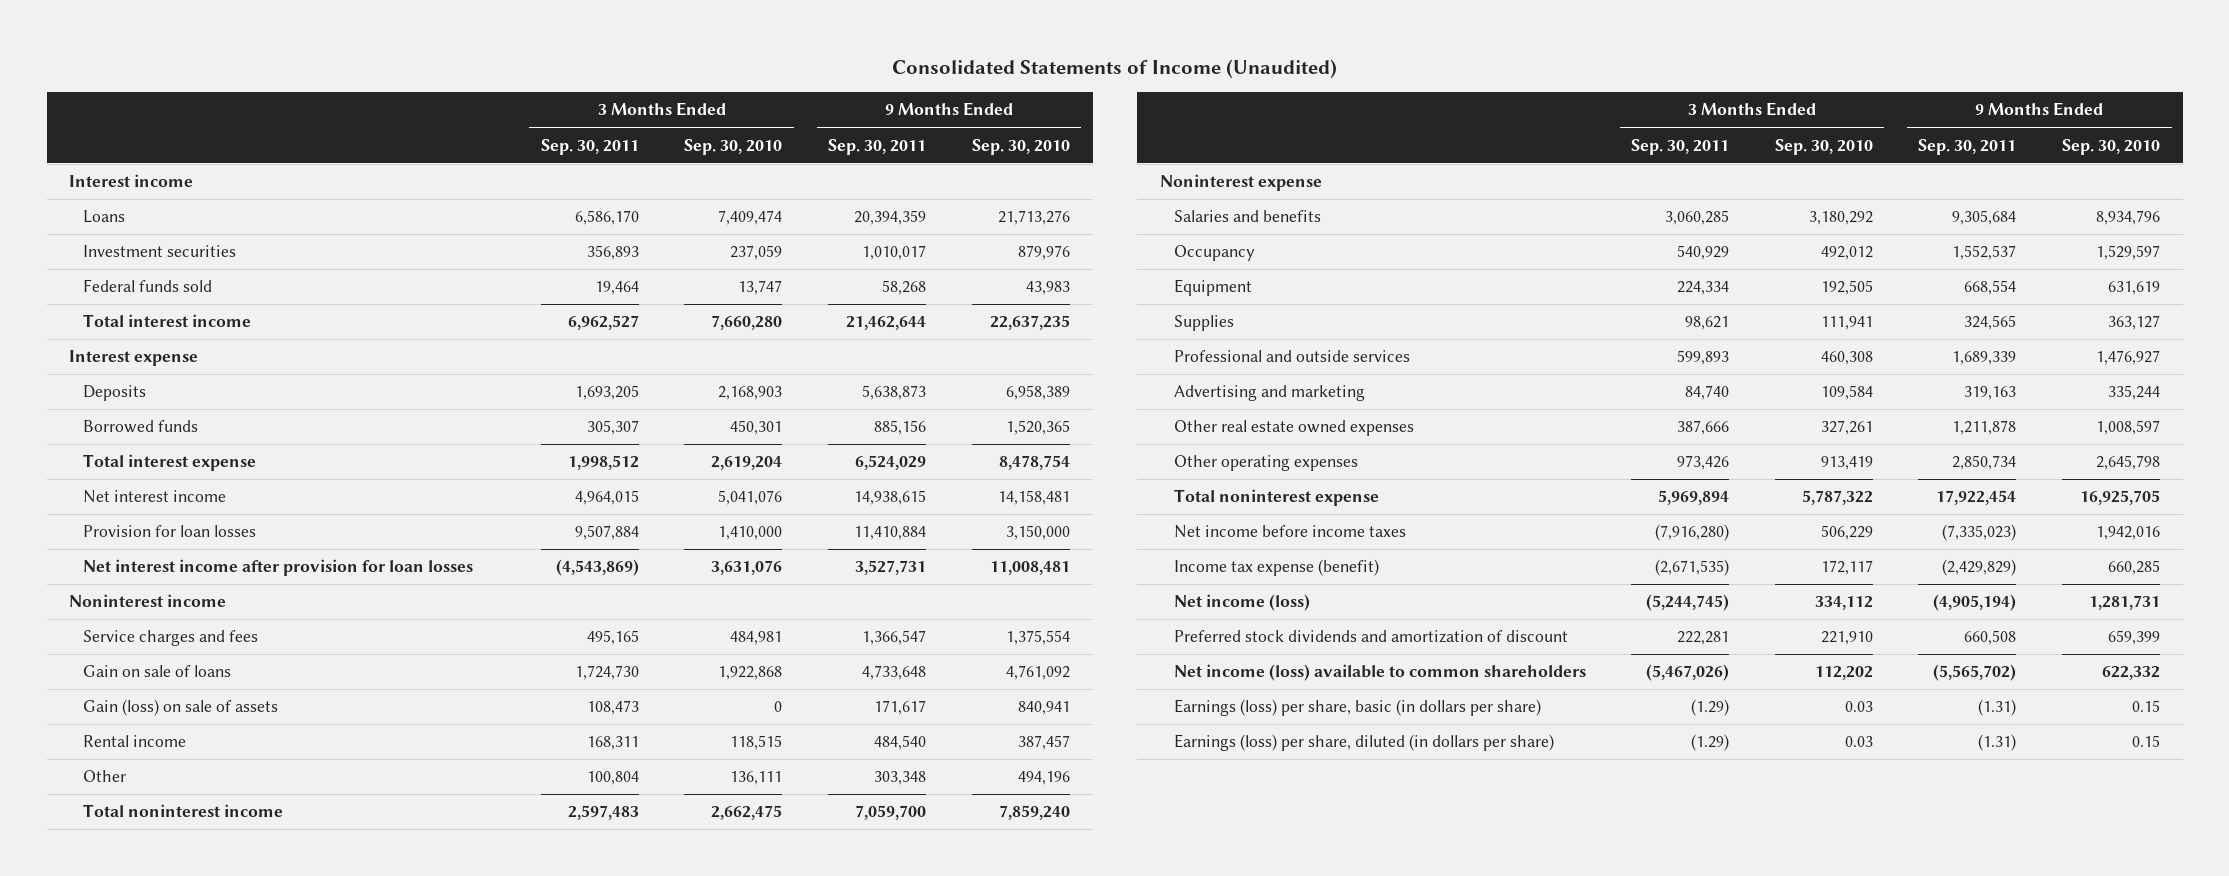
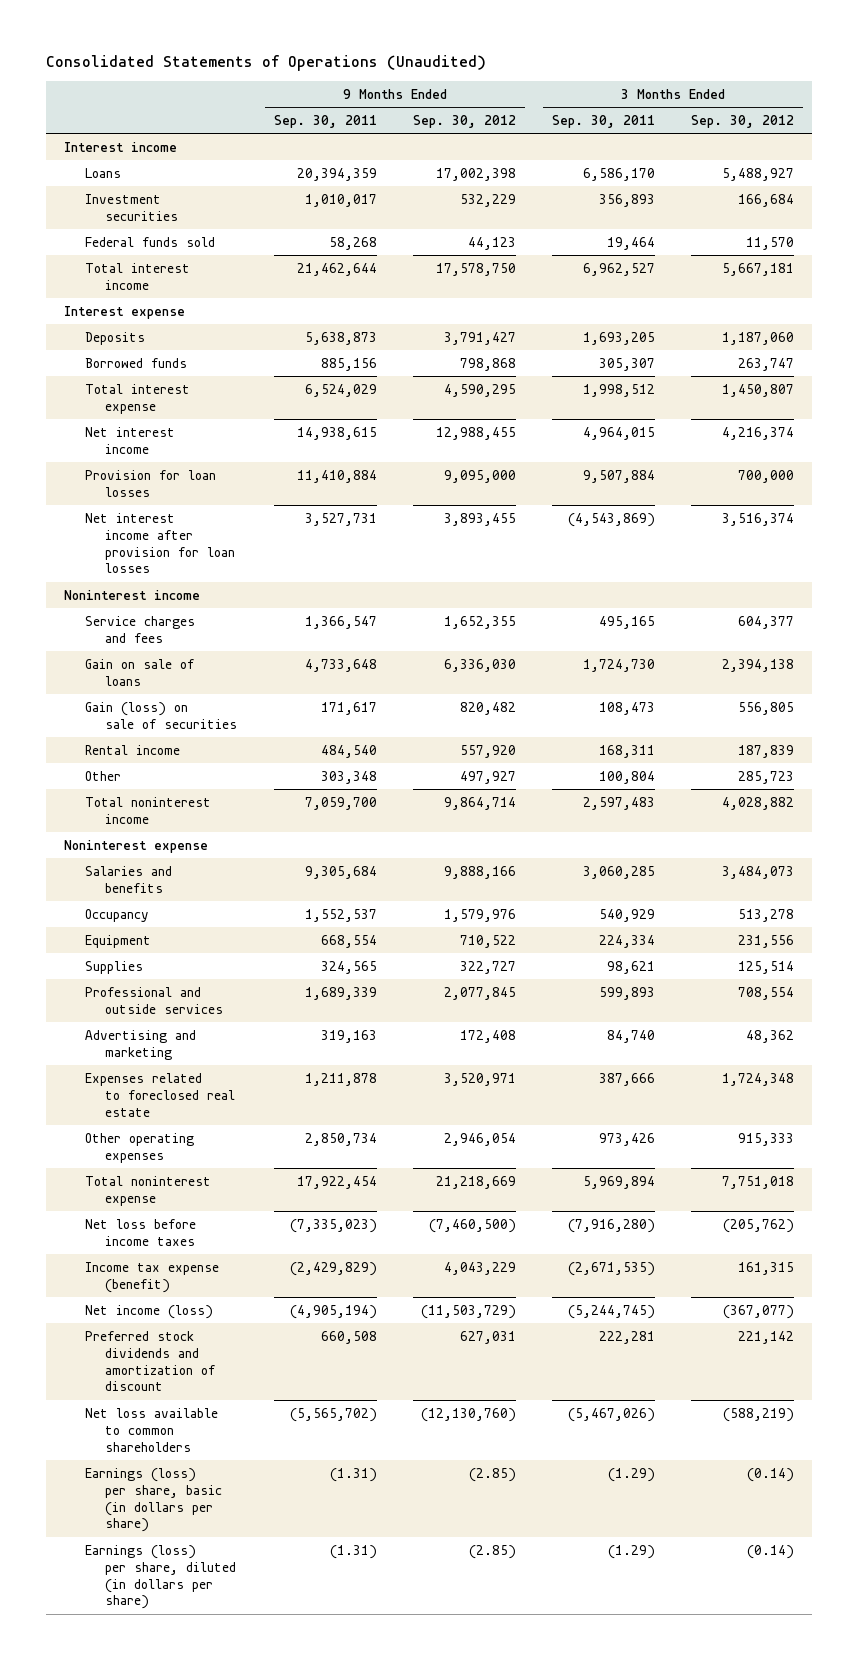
[891,59,1337,80] Consolidated Statements of Income (Unaudited) -> [46,55,487,72] Consolidated Statements of Operations (Unaudited)
[684,138,783,155] Sep. 30, 2010 -> none
[971,138,1070,155] Sep. 30, 2010 -> none
none -> [412,115,516,129] Sep. 30, 2012
none -> [691,115,795,129] Sep. 30, 2012
[83,699,279,717] Gain (loss) on sale of assets -> [84,701,238,729] Gain (loss) on sale of securities
[1173,420,1414,437] Other real estate owned expenses -> [84,1072,236,1117] Expenses related to foreclosed real estate
[1173,525,1406,539] Net income before income taxes -> [84,1218,196,1246] Net loss before income taxes
[1173,664,1586,682] Net income (loss) available to common shareholders -> [84,1407,218,1452] Net loss available to common shareholders

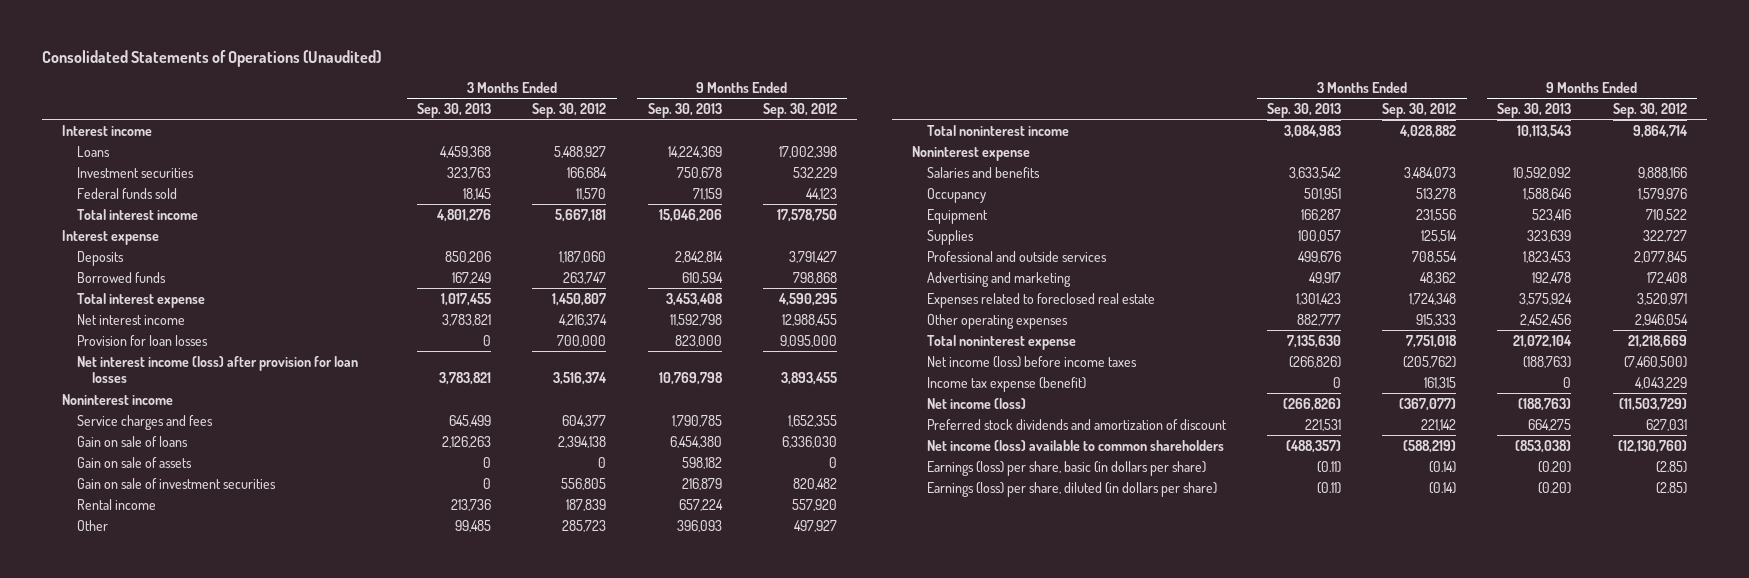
[273,115,377,129] Sep. 30, 2011 -> none
[551,115,655,129] Sep. 30, 2011 -> none
none -> [417,102,492,118] Sep. 30, 2013
none -> [647,102,722,118] Sep. 30, 2013
[84,512,236,574] Net interest income after provision for loan losses -> [77,355,359,384] Net interest income (loss) after provision for loan losses
[84,701,238,729] Gain (loss) on sale of securities -> [77,456,193,468] Gain on sale of assets
[459,701,516,715] 820,482 -> [828,456,837,468] 0
[738,701,795,715] 556,805 -> [598,456,607,468] 0
none -> [77,477,277,489] Gain on sale of investment securities
[84,1218,196,1246] Net loss before income taxes -> [927,355,1138,368] Net income (loss) before income taxes
[84,1407,218,1452] Net loss available to common shareholders -> [927,439,1225,451] Net income (loss) available to common shareholders

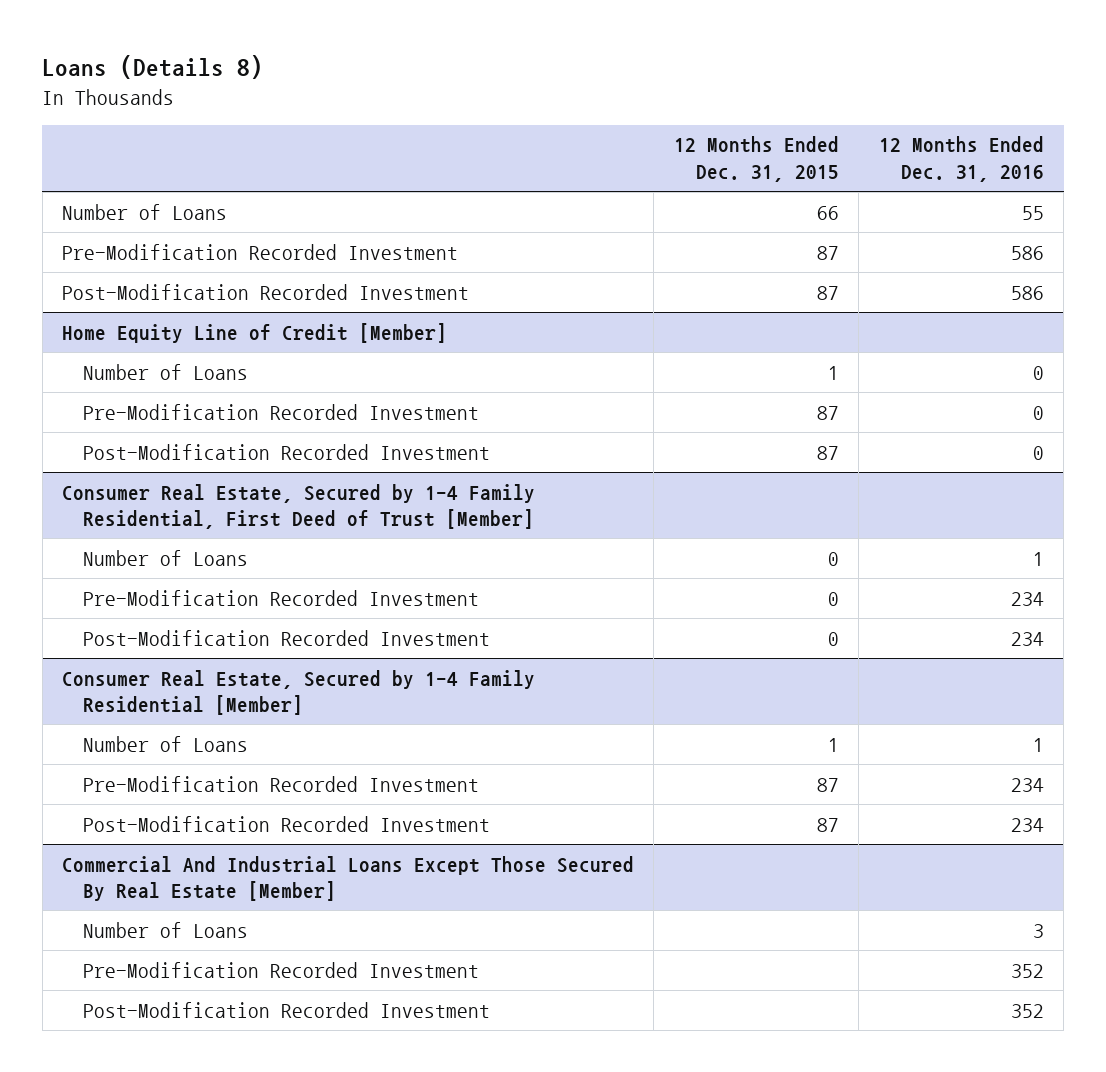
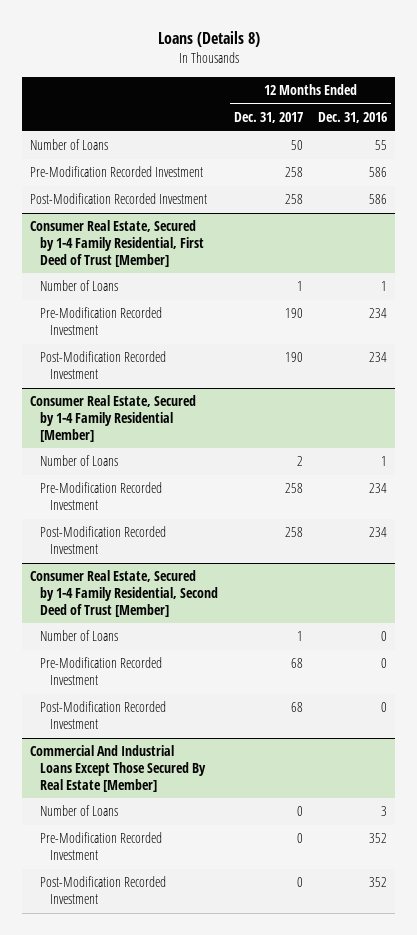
[673,136,839,183] 12 Months Ended Dec. 31, 2015 -> none
none -> [233,112,303,124] Dec. 31, 2017
[62,322,448,343] Home Equity Line of Credit [Member] -> none
[82,363,248,380] Number of Loans -> none
[82,403,479,420] Pre-Modification Recorded Investment -> none
[82,443,490,460] Post-Modification Recorded Investment -> none
none -> [29,570,219,617] Consumer Real Estate, Secured by 1-4 Family Residential, Second Deed of Trust [Member]
none -> [40,630,119,642] Number of Loans
none -> [40,657,163,686] Pre-Modification Recorded Investment
none -> [40,701,167,730] Post-Modification Recorded Investment

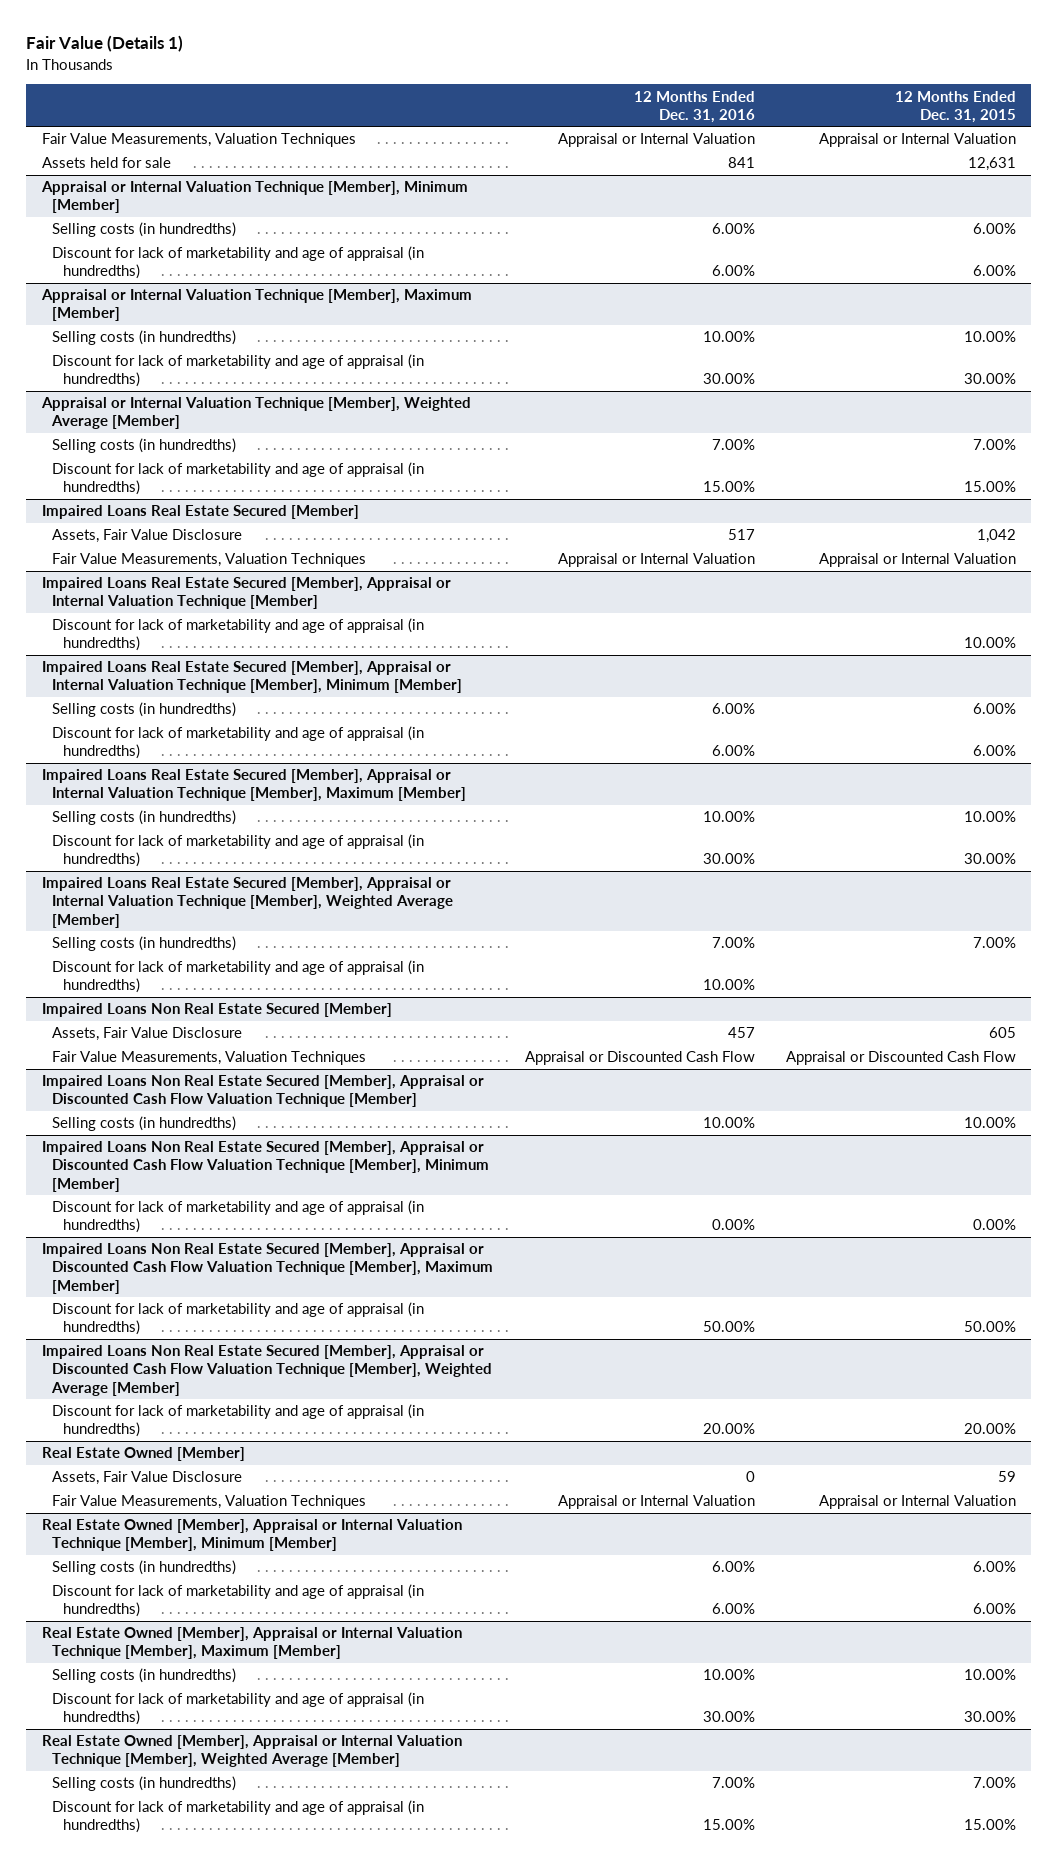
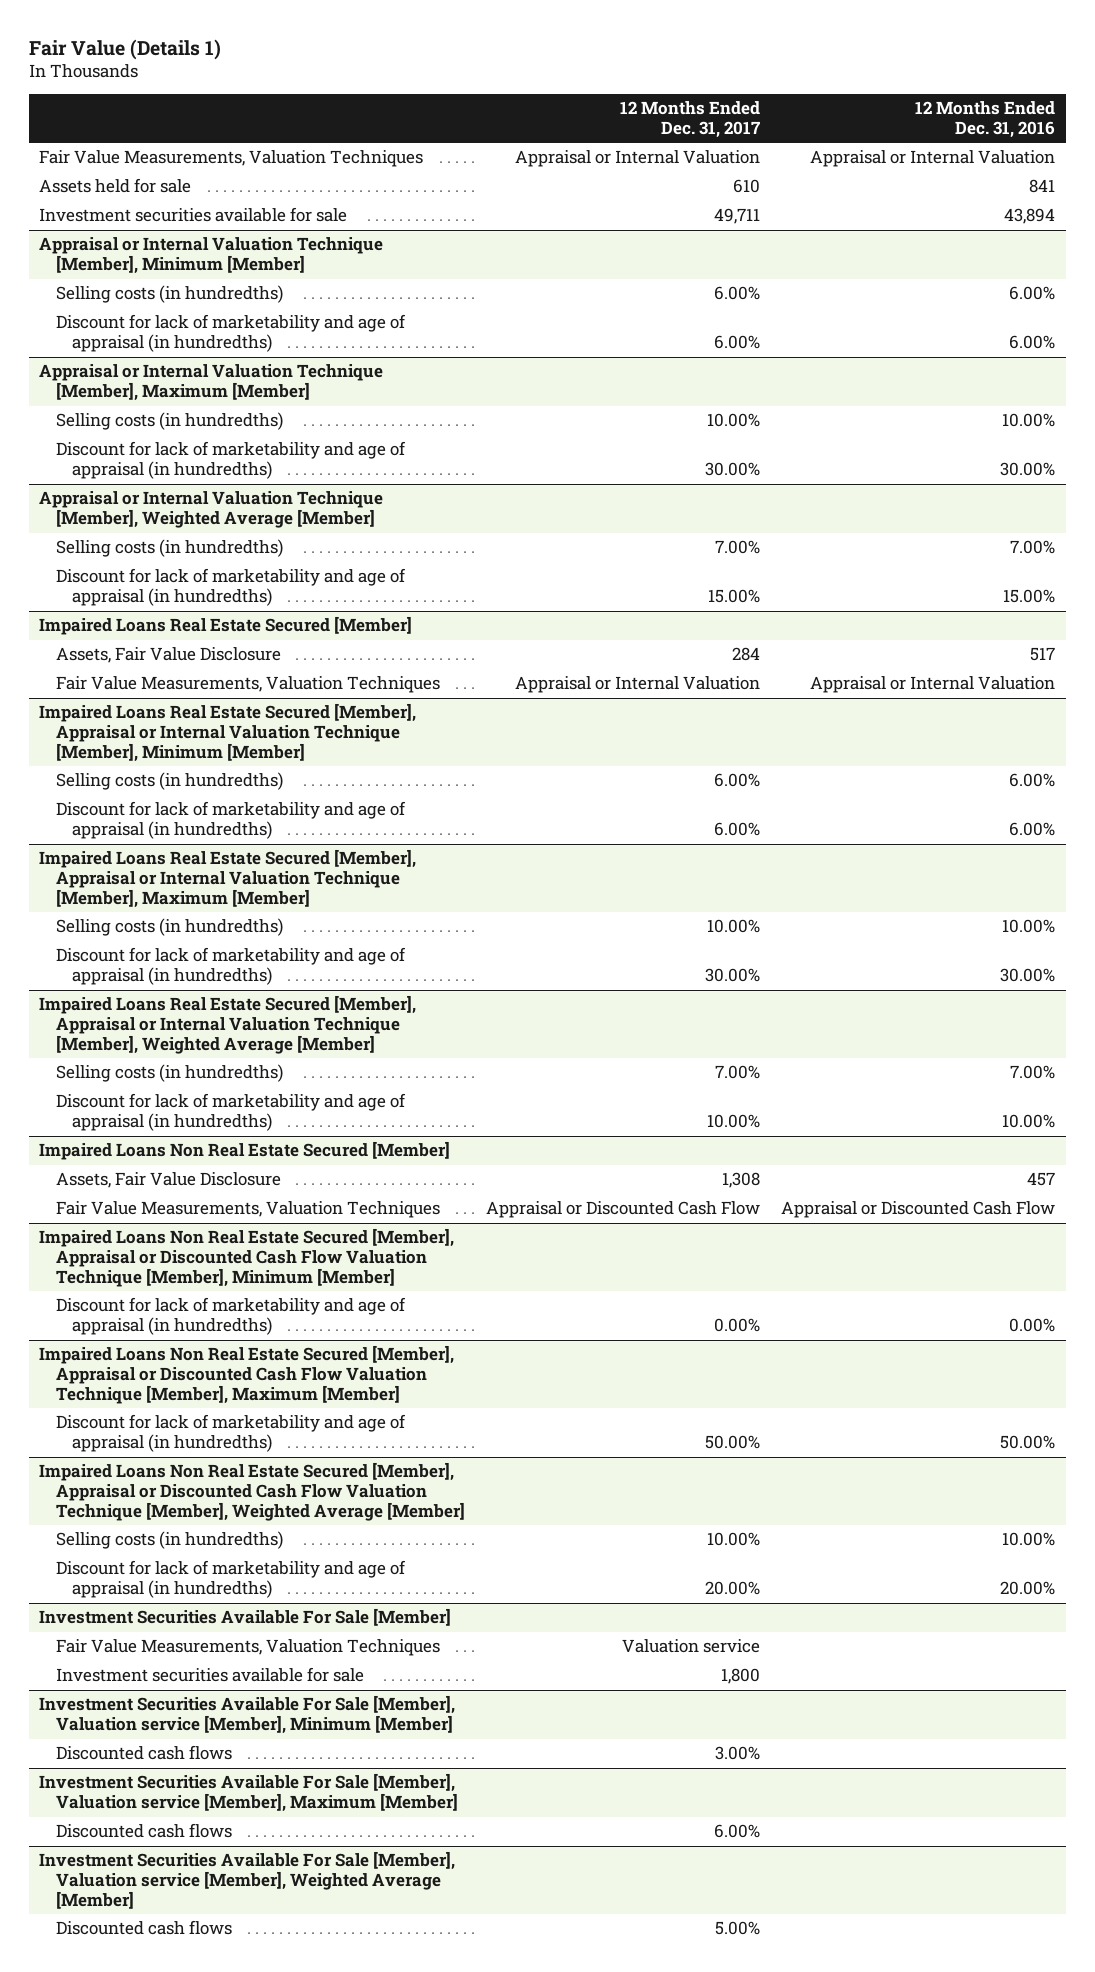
[894,90,1016,123] 12 Months Ended Dec. 31, 2015 -> none
none -> [619,101,760,139] 12 Months Ended Dec. 31, 2017
none -> [39,207,348,223] Investment securities available for sale
[41,577,451,610] Impaired Loans Real Estate Secured [Member], Appraisal or Internal Valuation Technique [Member] -> none
[52,618,425,652] Discount for lack of marketability and age of appraisal (in hundredths) -> none
[41,1075,484,1108] Impaired Loans Non Real Estate Secured [Member], Appraisal or Discounted Cash Flow Valuation Technique [Member] -> none
[52,1116,237,1132] Selling costs (in hundredths) -> none
[41,1447,245,1462] Real Estate Owned [Member] -> none
[52,1471,243,1486] Assets, Fair Value Disclosure -> none
[52,1495,367,1510] Fair Value Measurements, Valuation Techniques -> none
[41,1519,462,1552] Real Estate Owned [Member], Appraisal or Internal Valuation Technique [Member], Minimum [Member] -> none
[52,1560,237,1576] Selling costs (in hundredths) -> none
[52,1584,425,1618] Discount for lack of marketability and age of appraisal (in hundredths) -> none
[41,1627,462,1660] Real Estate Owned [Member], Appraisal or Internal Valuation Technique [Member], Maximum [Member] -> none
[52,1692,425,1726] Discount for lack of marketability and age of appraisal (in hundredths) -> none
[41,1735,462,1768] Real Estate Owned [Member], Appraisal or Internal Valuation Technique [Member], Weighted Average [Member] -> none
[52,1776,237,1792] Selling costs (in hundredths) -> none
[52,1800,425,1834] Discount for lack of marketability and age of appraisal (in hundredths) -> none
[52,1404,425,1438] Discount for lack of marketability and age of appraisal (in hundredths) -> [55,1560,406,1599] Discount for lack of marketability and age of appraisal (in hundredths)
none -> [39,1608,452,1627] Investment Securities Available For Sale [Member]
none -> [55,1639,440,1657] Fair Value Measurements, Valuation Techniques
none -> [55,1667,364,1683] Investment securities available for sale
none -> [39,1695,456,1735] Investment Securities Available For Sale [Member], Valuation service [Member], Minimum [Member]
none -> [55,1745,232,1761] Discounted cash flows
none -> [39,1773,458,1813] Investment Securities Available For Sale [Member], Valuation service [Member], Maximum [Member]
none -> [55,1823,232,1839] Discounted cash flows
none -> [39,1851,456,1909] Investment Securities Available For Sale [Member], Valuation service [Member], Weighted Average [Member]
none -> [55,1920,232,1936] Discounted cash flows

